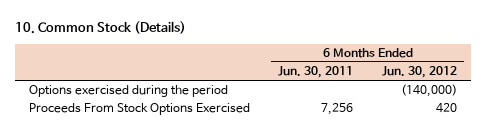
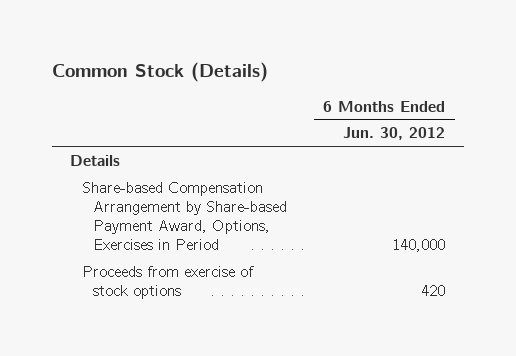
[14,21,186,35] 10. Common Stock (Details) -> [52,61,269,82] Common Stock (Details)
[278,66,354,79] Jun. 30, 2011 -> none
[28,85,228,98] Options exercised during the period -> none
none -> [70,154,121,166] Details
none -> [81,181,288,250] Share-based Compensation Arrangement by Share-based Payment Award, Options, Exercises in Period
[28,103,250,116] Proceeds From Stock Options Exercised -> [81,265,254,299] Proceeds from exercise of stock options

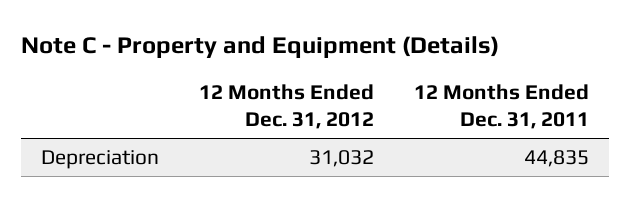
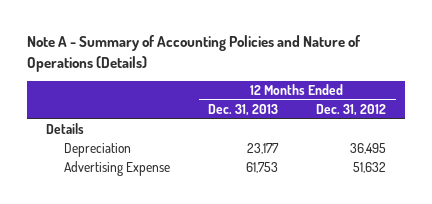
[20,36,499,59] Note C - Property and Equipment (Details) -> [26,35,361,72] Note A - Summary of Accounting Policies and Nature of Operations (Details)
[413,84,589,130] 12 Months Ended Dec. 31, 2011 -> none
none -> [208,104,279,117] Dec. 31, 2013
none -> [45,123,84,135] Details
[308,150,374,168] 31,032 -> [350,143,387,155] 36,495
none -> [63,161,170,177] Advertising Expense

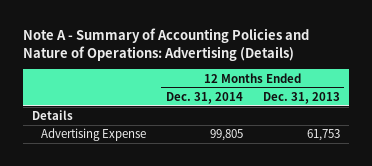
[26,35,361,72] Note A - Summary of Accounting Policies and Nature of Operations (Details) -> [22,28,309,61] Note A - Summary of Accounting Policies and Nature of Operations: Advertising (Details)
[316,104,387,117] Dec. 31, 2012 -> none
none -> [165,91,243,104] Dec. 31, 2014
[63,143,131,158] Depreciation -> none

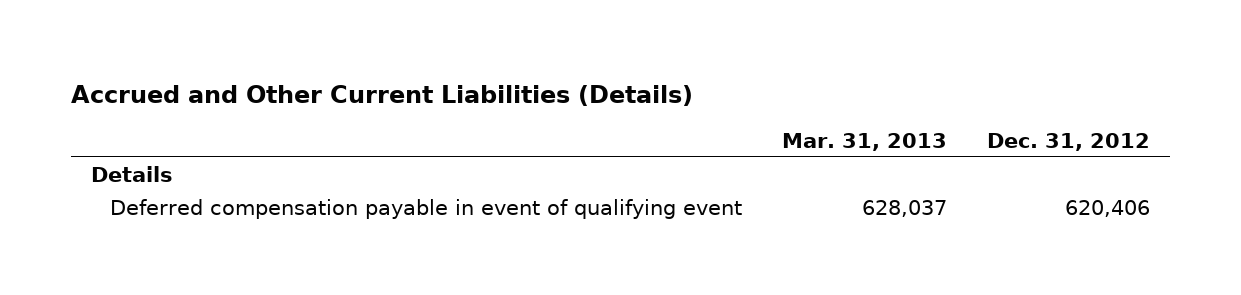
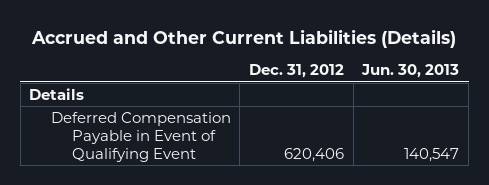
[781,132,947,151] Mar. 31, 2013 -> none
none -> [361,64,460,79] Jun. 30, 2013
[109,198,742,219] Deferred compensation payable in event of qualifying event -> [50,111,231,163] Deferred Compensation Payable in Event of Qualifying Event

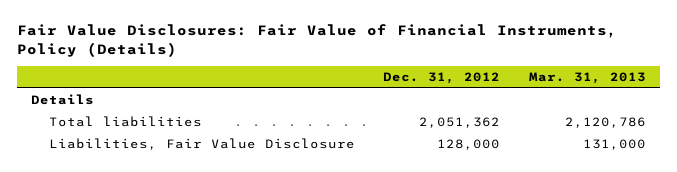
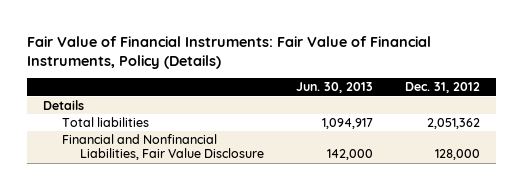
[17,24,618,57] Fair Value Disclosures: Fair Value of Financial Instruments, Policy (Details) -> [27,35,432,69] Fair Value of Financial Instruments: Fair Value of Financial Instruments, Policy (Details)
[528,71,646,84] Mar. 31, 2013 -> none
none -> [296,82,374,94] Jun. 30, 2013
[49,138,356,151] Liabilities, Fair Value Disclosure -> [61,134,265,161] Financial and Nonfinancial Liabilities, Fair Value Disclosure

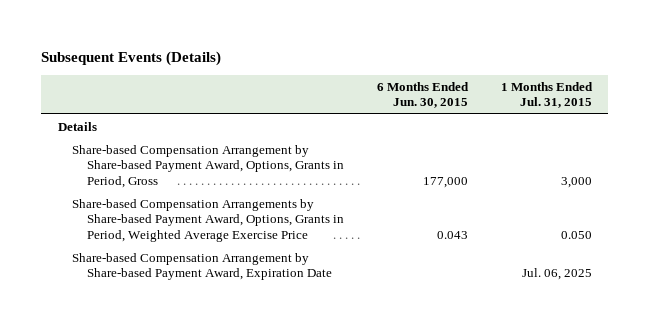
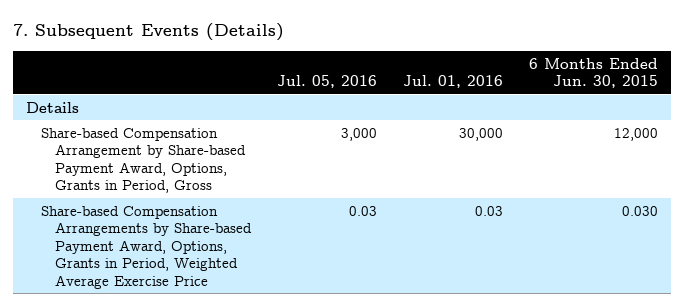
[41,50,222,66] Subsequent Events (Details) -> [13,23,285,42] 7. Subsequent Events (Details)
[500,81,593,109] 1 Months Ended Jul. 31, 2015 -> none
none -> [277,75,378,89] Jul. 05, 2016
none -> [403,75,504,89] Jul. 01, 2016
[72,252,332,281] Share-based Compensation Arrangement by Share-based Payment Award, Expiration Date -> none
[422,176,468,188] 177,000 -> [613,127,658,141] 12,000
[436,230,468,239] 0.043 -> [621,205,658,216] 0.030

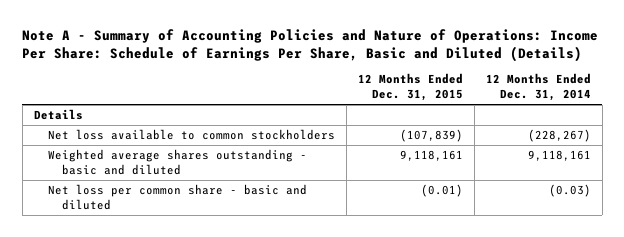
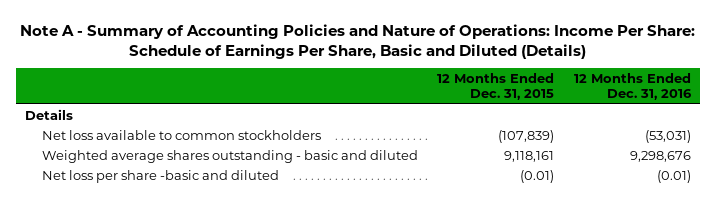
[485,73,591,102] 12 Months Ended Dec. 31, 2014 -> none
none -> [573,72,692,101] 12 Months Ended Dec. 31, 2016
[47,183,307,210] Net loss per common share - basic and diluted -> [41,169,279,183] Net loss per share -basic and diluted

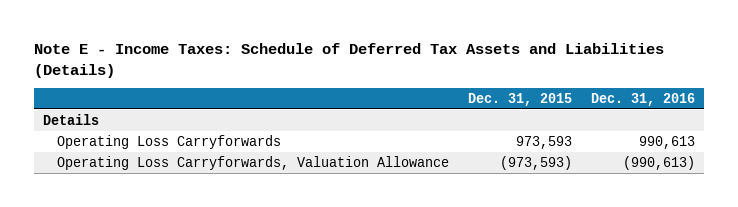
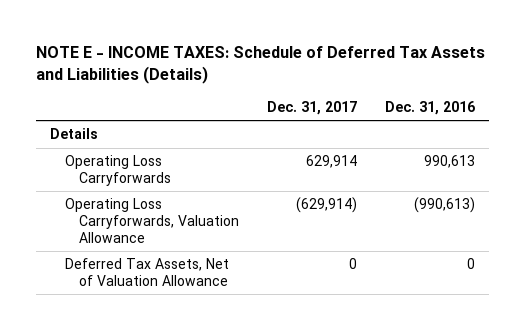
[33,43,664,79] Note E - Income Taxes: Schedule of Deferred Tax Assets and Liabilities (Details) -> [36,45,486,84] NOTE E - INCOME TAXES: Schedule of Deferred Tax Assets and Liabilities (Details)
[467,93,572,107] Dec. 31, 2015 -> none
none -> [267,100,358,115] Dec. 31, 2017
none -> [64,258,229,287] Deferred Tax Assets, Net of Valuation Allowance

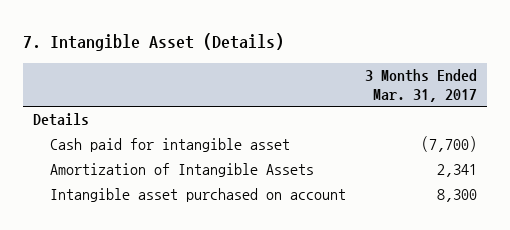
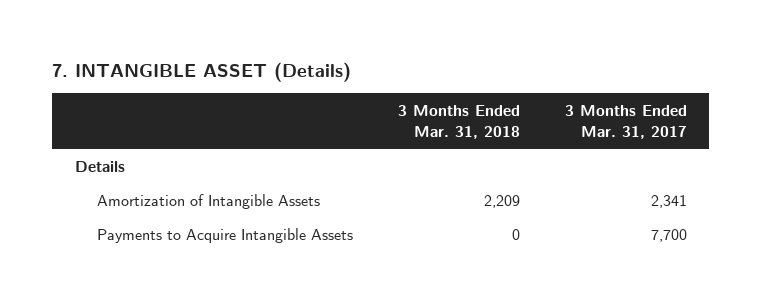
[23,33,285,52] 7. Intangible Asset (Details) -> [52,62,352,83] 7. INTANGIBLE ASSET (Details)
none -> [397,104,520,139] 3 Months Ended Mar. 31, 2018
[50,138,291,153] Cash paid for intangible asset -> none
[50,188,347,203] Intangible asset purchased on account -> none
none -> [96,227,353,243] Payments to Acquire Intangible Assets

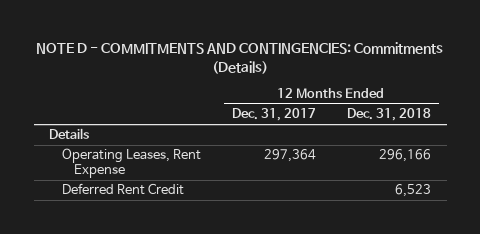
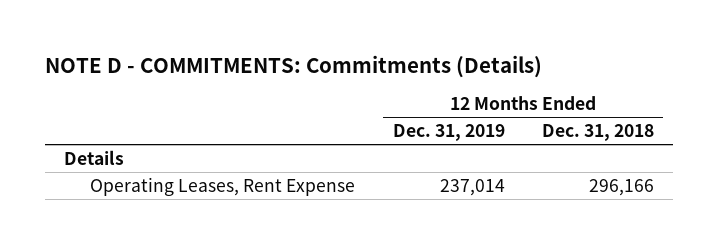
[36,41,444,74] NOTE D - COMMITMENTS AND CONTINGENCIES: Commitments (Details) -> [45,54,543,78] NOTE D - COMMITMENTS: Commitments (Details)
[231,108,316,122] Dec. 31, 2017 -> none
none -> [392,124,505,142] Dec. 31, 2019
[61,183,184,196] Deferred Rent Credit -> none

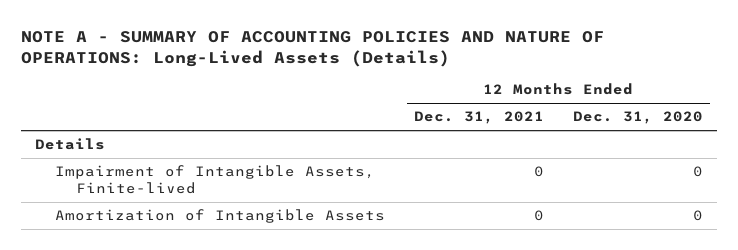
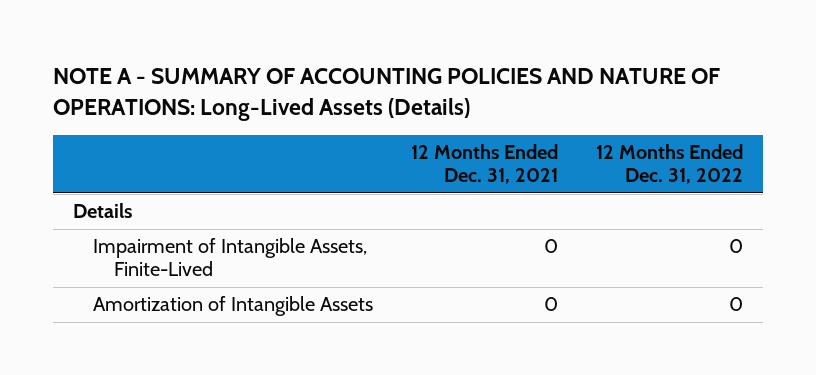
[572,111,703,125] Dec. 31, 2020 -> none
none -> [596,144,744,185] 12 Months Ended Dec. 31, 2022
[55,165,376,195] Impairment of Intangible Assets, Finite-lived -> [93,238,368,277] Impairment of Intangible Assets, Finite-Lived

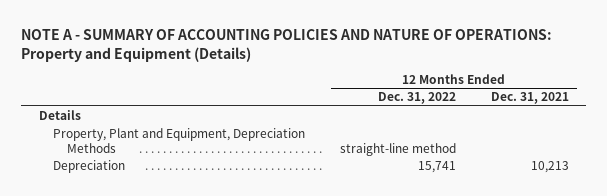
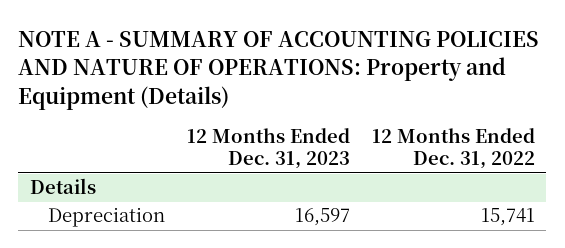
[490,92,569,105] Dec. 31, 2021 -> none
none -> [186,127,350,170] 12 Months Ended Dec. 31, 2023
[52,128,305,153] Property, Plant and Equipment, Depreciation Methods -> none

